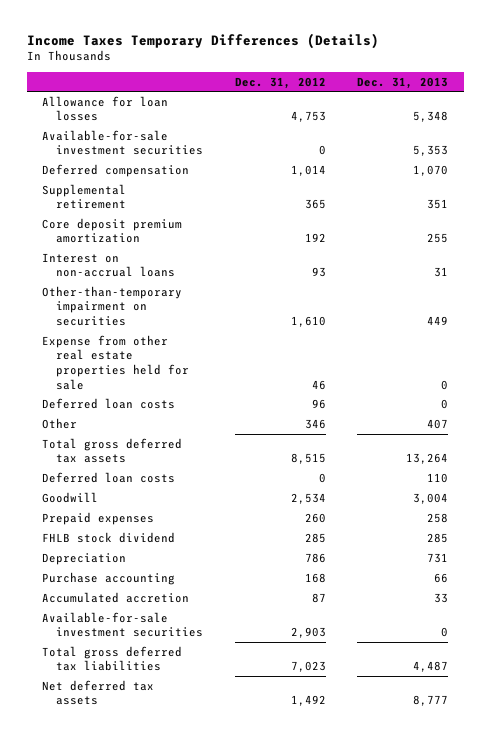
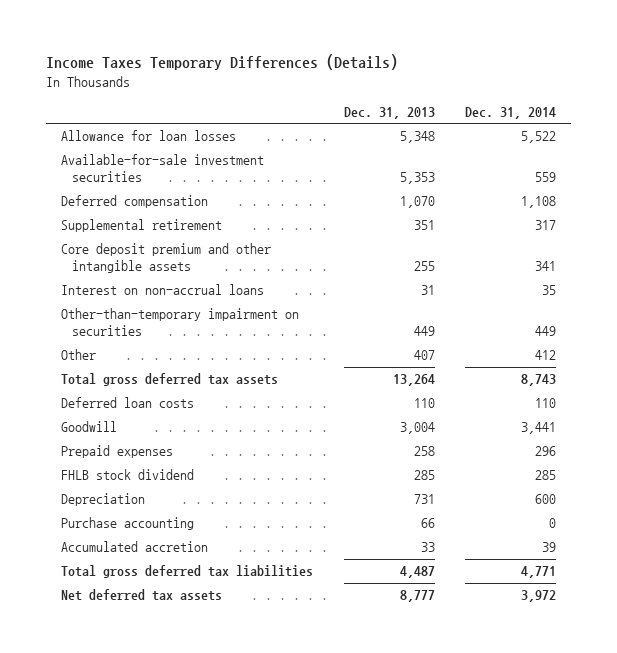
[234,76,326,89] Dec. 31, 2012 -> none
none -> [465,106,557,119] Dec. 31, 2014
[42,217,183,244] Core deposit premium amortization -> [61,243,272,273] Core deposit premium and other intangible assets
[42,334,190,390] Expense from other real estate properties held for sale -> none
[42,397,176,409] Deferred loan costs -> none
[42,611,204,638] Available-for-sale investment securities -> none

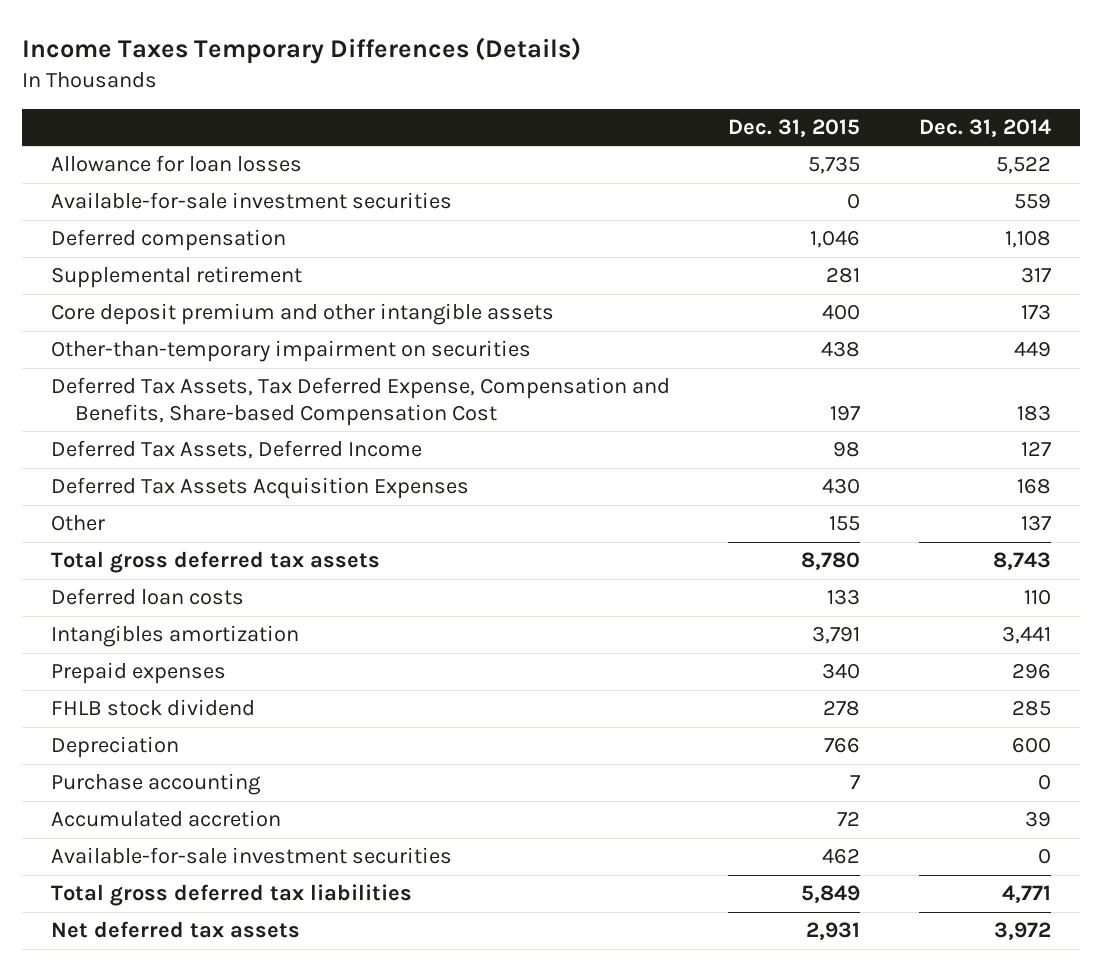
[343,106,435,119] Dec. 31, 2013 -> none
none -> [728,119,861,138] Dec. 31, 2015
[61,284,265,296] Interest on non-accrual loans -> none
[535,260,557,271] 341 -> [1020,304,1051,321] 173
none -> [51,377,671,426] Deferred Tax Assets, Tax Deferred Expense, Compensation and Benefits, Share-based Compensation Cost
none -> [51,440,423,460] Deferred Tax Assets, Deferred Income
none -> [51,477,470,500] Deferred Tax Assets Acquisition Expenses
[535,350,557,361] 412 -> [1020,515,1051,532] 137
[61,421,118,433] Goodwill -> [51,625,300,648] Intangibles amortization
none -> [51,847,453,865] Available-for-sale investment securities

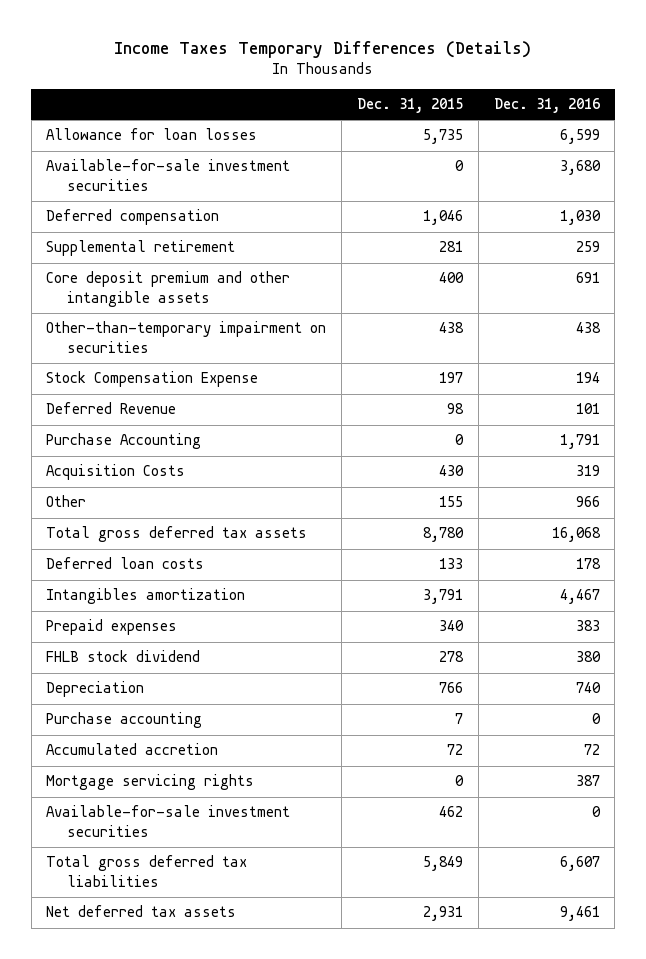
[918,119,1051,138] Dec. 31, 2014 -> none
none -> [493,98,600,114] Dec. 31, 2016
[51,377,671,426] Deferred Tax Assets, Tax Deferred Expense, Compensation and Benefits, Share-based Compensation Cost -> [46,371,259,388] Stock Compensation Expense
[51,440,423,460] Deferred Tax Assets, Deferred Income -> [46,402,177,415] Deferred Revenue
none -> [46,433,202,450] Purchase Accounting
[51,477,470,500] Deferred Tax Assets Acquisition Expenses -> [46,464,186,481] Acquisition Costs
none -> [46,774,255,791] Mortgage servicing rights

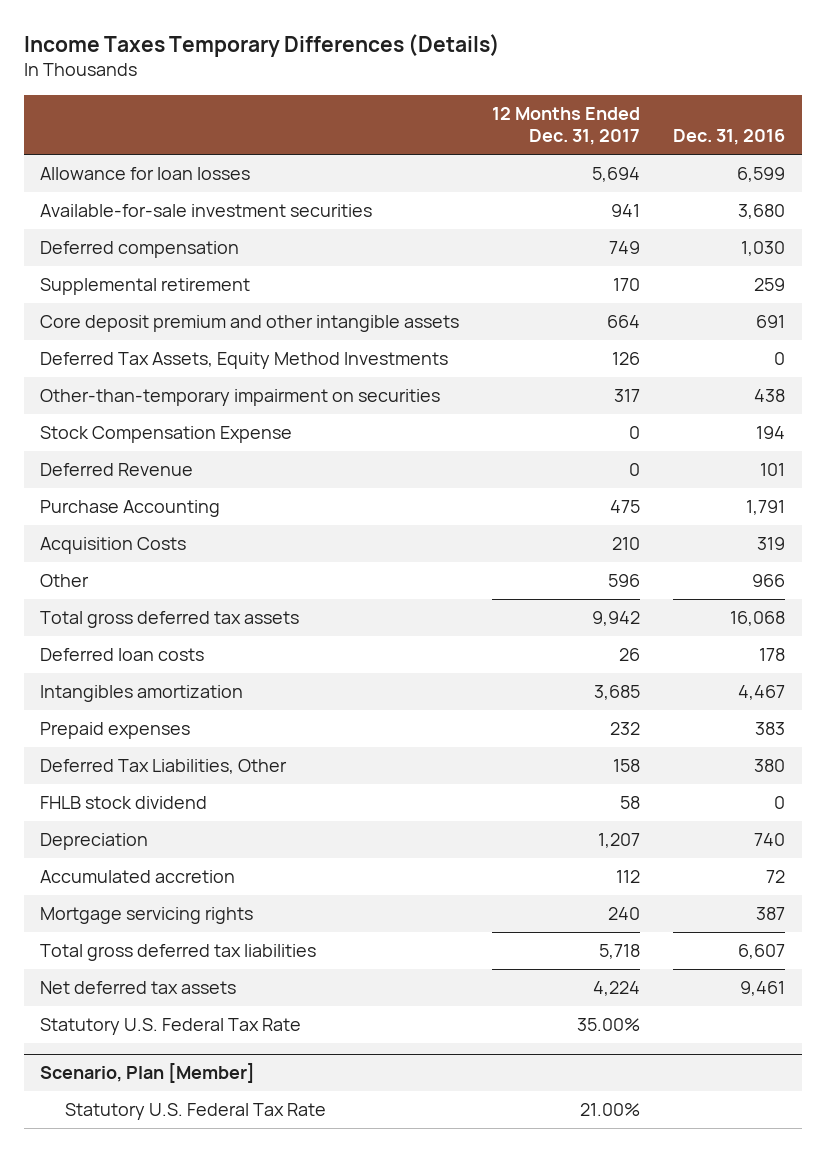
[356,98,463,114] Dec. 31, 2015 -> none
none -> [492,106,641,146] 12 Months Ended Dec. 31, 2017
none -> [40,352,449,370] Deferred Tax Assets, Equity Method Investments
none -> [40,759,288,775] Deferred Tax Liabilities, Other
[575,651,601,663] 380 -> [774,796,786,810] 0
[46,712,203,729] Purchase accounting -> none
[46,805,291,837] Available-for-sale investment securities -> none
none -> [40,1018,302,1036] Statutory U.S. Federal Tax Rate
none -> [40,1063,256,1084] Scenario, Plan [Member]
none -> [65,1103,327,1121] Statutory U.S. Federal Tax Rate

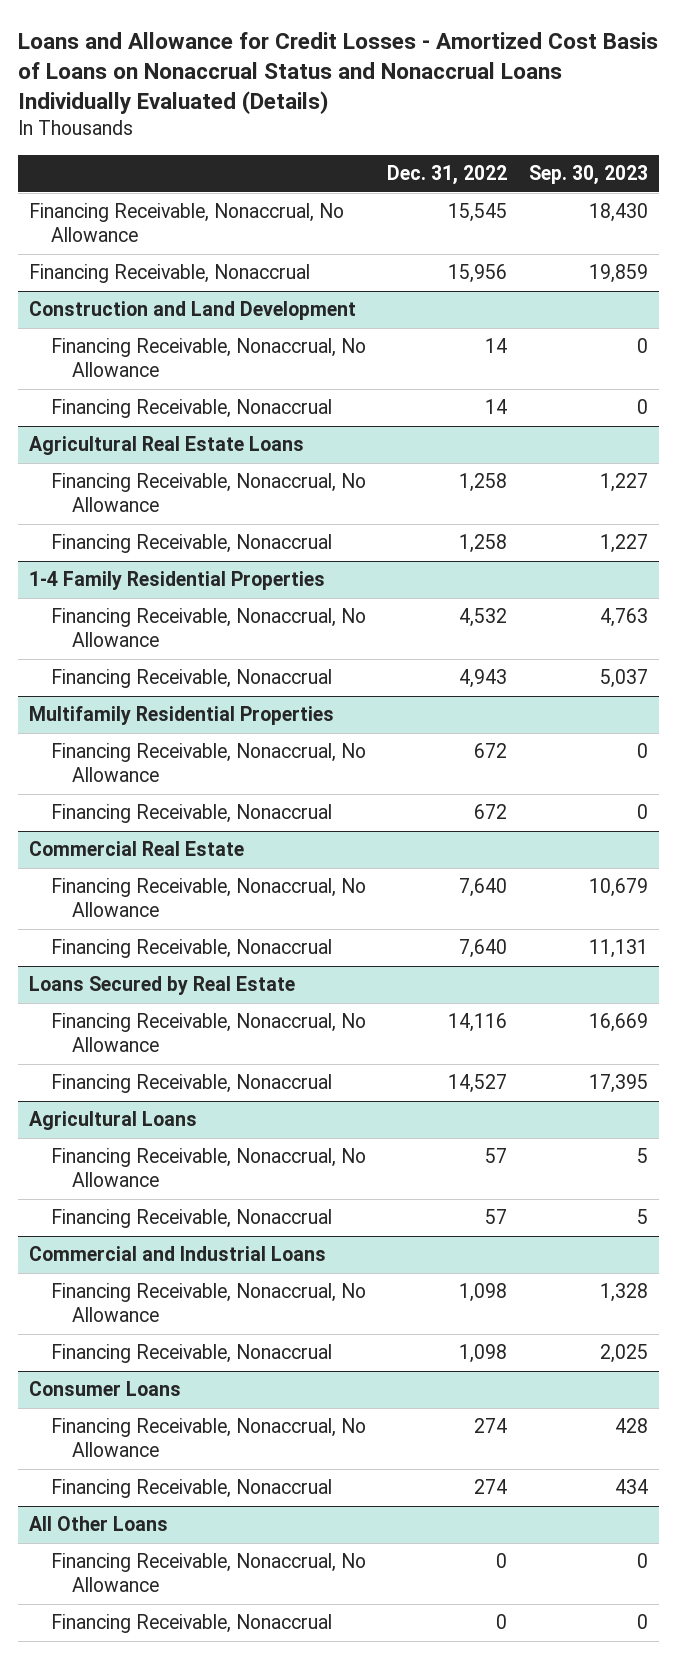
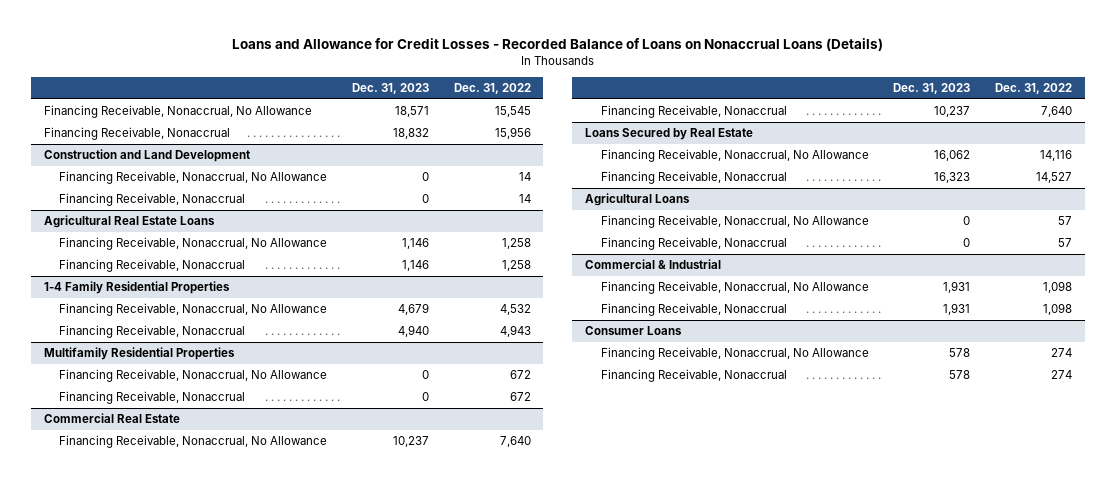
[18,31,659,115] Loans and Allowance for Credit Losses - Amortized Cost Basis of Loans on Nonaccrual Status and Nonaccrual Loans Individually Evaluated (Details) -> [231,38,883,52] Loans and Allowance for Credit Losses - Recorded Balance of Loans on Nonaccrual Loans (Details)
[529,165,649,186] Sep. 30, 2023 -> none
none -> [352,82,430,94] Dec. 31, 2023
[29,1246,327,1262] Commercial and Industrial Loans -> [584,259,721,270] Commercial & Industrial
[29,1516,169,1532] All Other Loans -> none
[50,1553,366,1593] Financing Receivable, Nonaccrual, No Allowance -> none
[50,1614,332,1634] Financing Receivable, Nonaccrual -> none

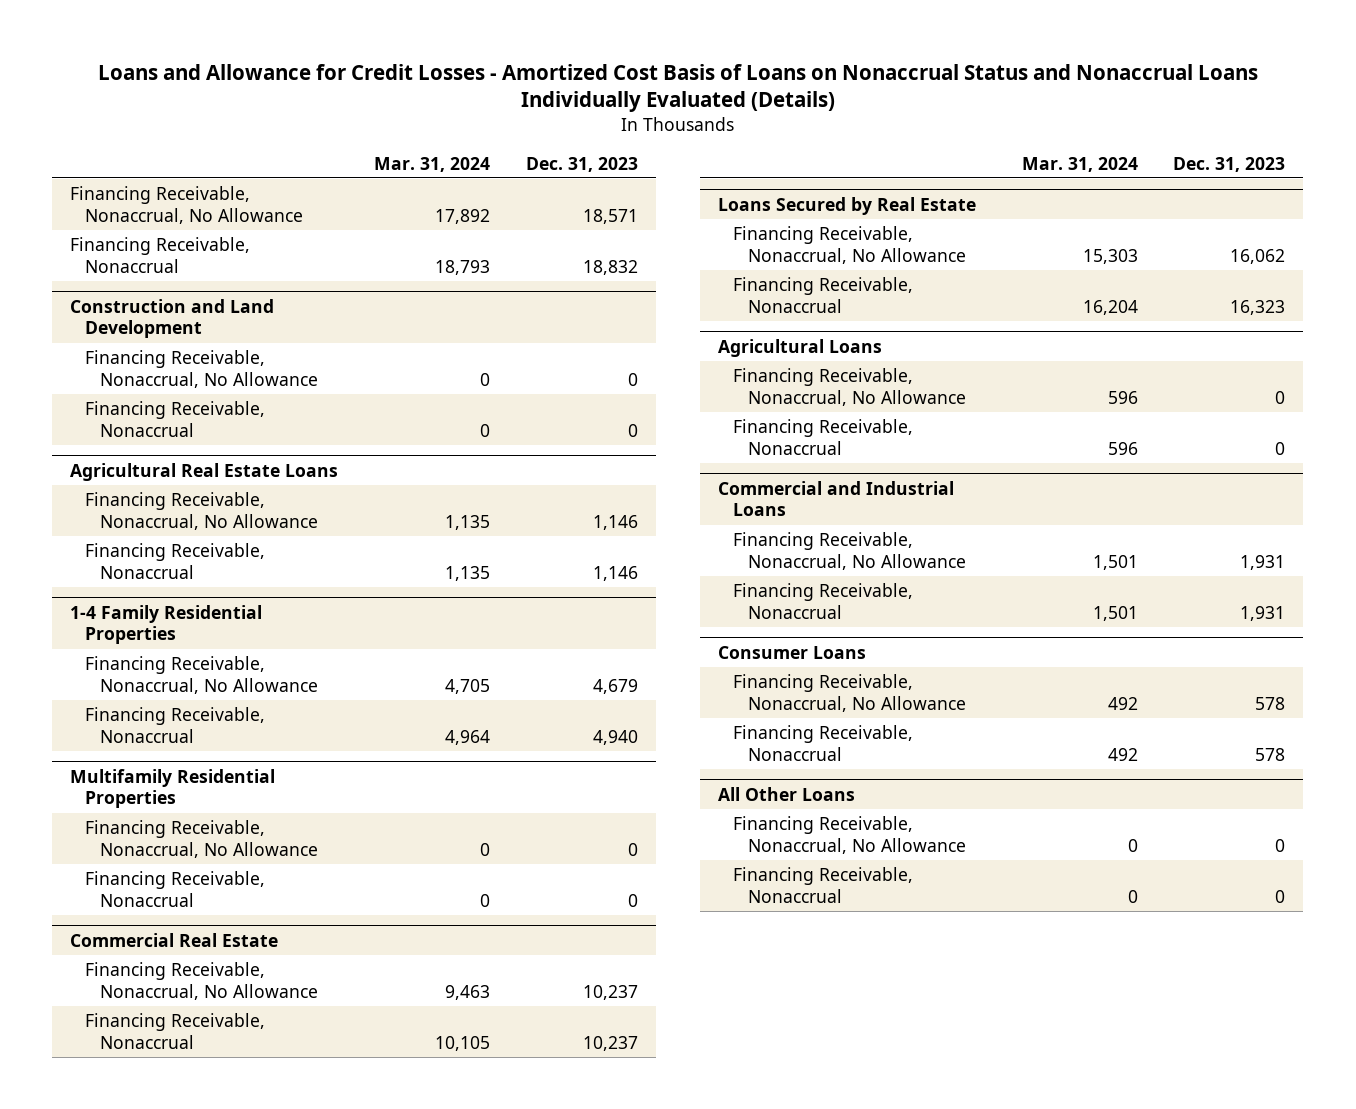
[231,38,883,52] Loans and Allowance for Credit Losses - Recorded Balance of Loans on Nonaccrual Loans (Details) -> [97,63,1258,113] Loans and Allowance for Credit Losses - Amortized Cost Basis of Loans on Nonaccrual Status and Nonaccrual Loans Individually Evaluated (Details)
[454,82,532,94] Dec. 31, 2022 -> none
none -> [374,156,491,172] Mar. 31, 2024
[584,259,721,270] Commercial & Industrial -> [717,480,954,517] Commercial and Industrial Loans
none -> [717,786,855,801] All Other Loans
none -> [732,815,966,854] Financing Receivable, Nonaccrual, No Allowance
none -> [732,866,913,903] Financing Receivable, Nonaccrual

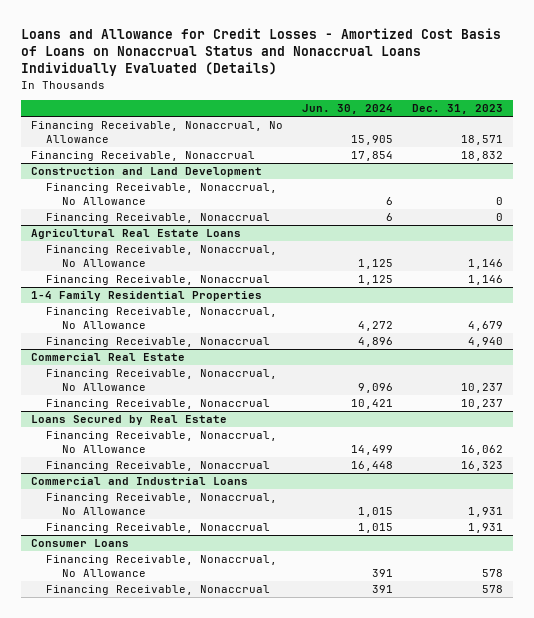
[374,156,491,172] Mar. 31, 2024 -> none
none -> [302,104,394,115] Jun. 30, 2024
[70,768,276,809] Multifamily Residential Properties -> none
[85,819,319,858] Financing Receivable, Nonaccrual, No Allowance -> none
[85,870,266,907] Financing Receivable, Nonaccrual -> none
[717,338,882,357] Agricultural Loans -> none
[732,367,966,406] Financing Receivable, Nonaccrual, No Allowance -> none
[732,418,913,455] Financing Receivable, Nonaccrual -> none
[717,786,855,801] All Other Loans -> none
[732,815,966,854] Financing Receivable, Nonaccrual, No Allowance -> none
[732,866,913,903] Financing Receivable, Nonaccrual -> none

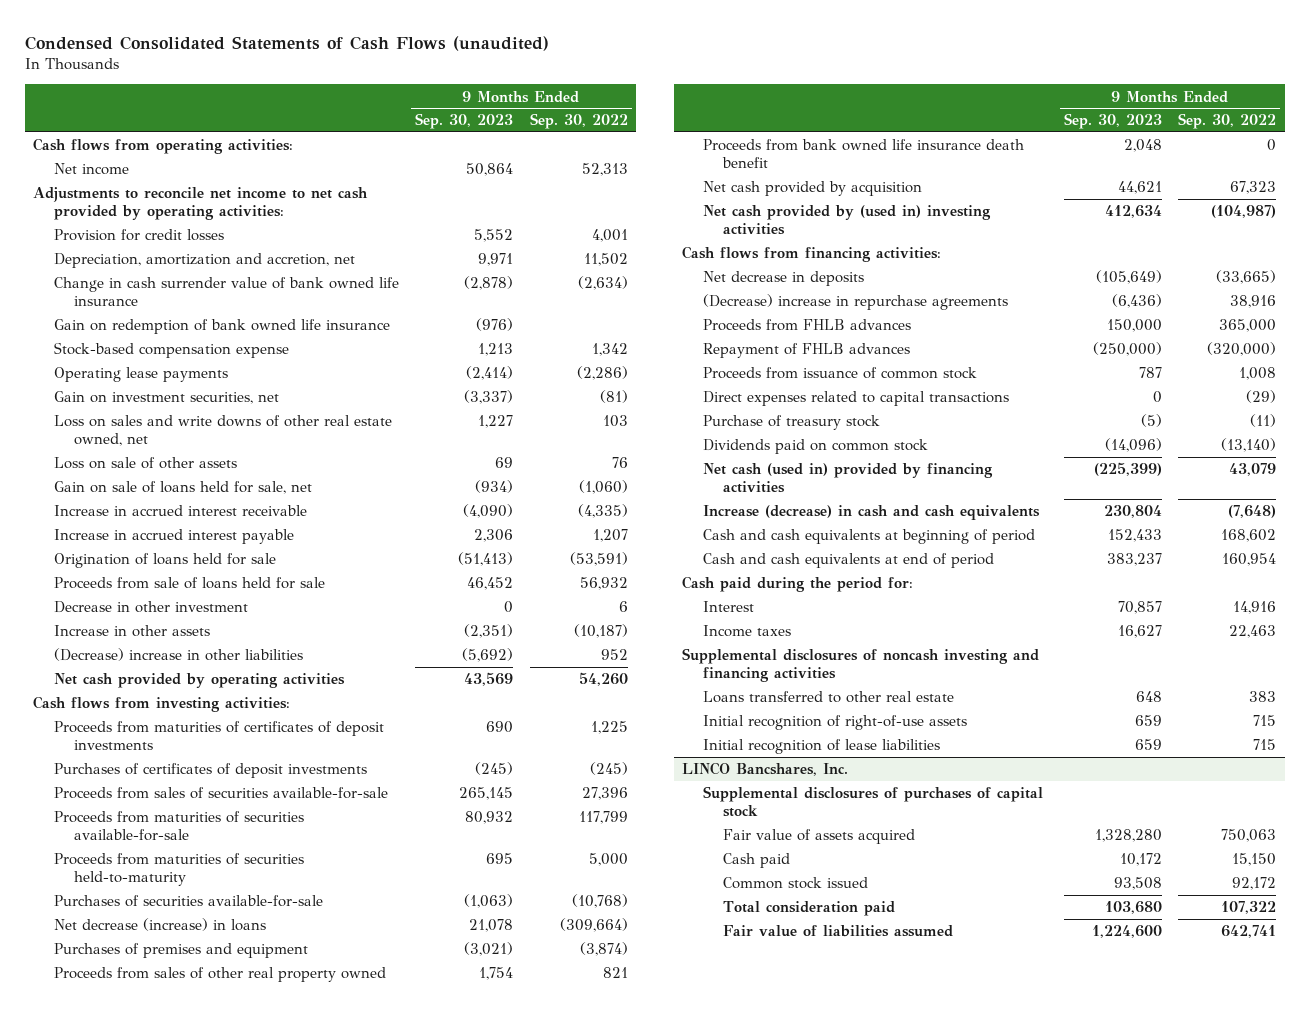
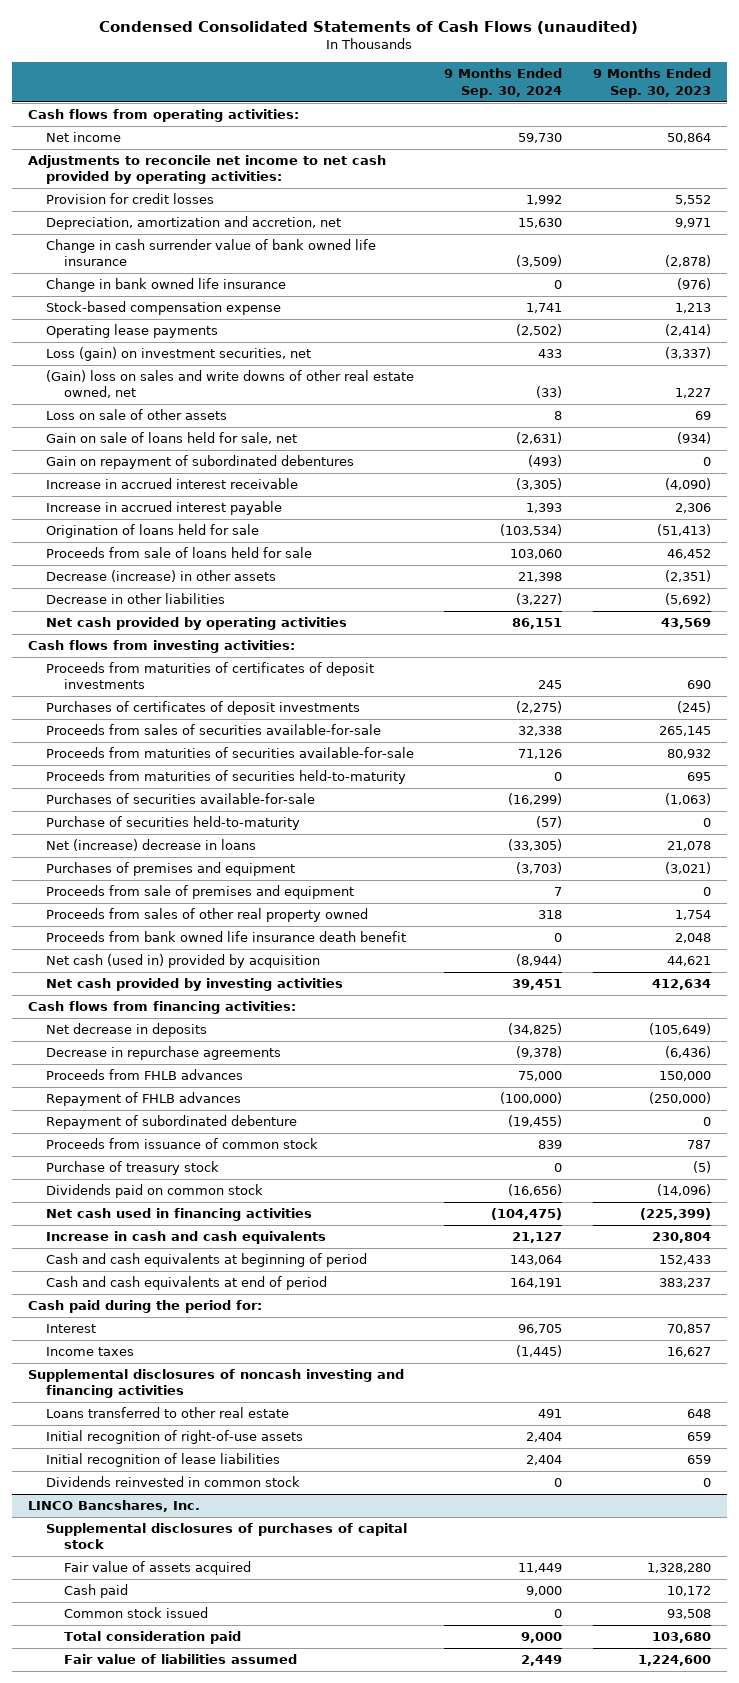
[529,113,628,130] Sep. 30, 2022 -> none
none -> [444,68,563,98] 9 Months Ended Sep. 30, 2024
[53,319,390,335] Gain on redemption of bank owned life insurance -> [45,278,286,293] Change in bank owned life insurance
[53,391,279,405] Gain on investment securities, net -> [45,347,311,362] Loss (gain) on investment securities, net
[53,415,392,447] Loss on sales and write downs of other real estate owned, net -> [45,370,414,399] (Gain) loss on sales and write downs of other real estate owned, net
none -> [45,455,354,470] Gain on repayment of subordinated debentures
[53,601,248,614] Decrease in other investment -> none
[53,625,210,638] Increase in other assets -> [45,570,276,583] Decrease (increase) in other assets
[53,648,303,662] (Decrease) increase in other liabilities -> [45,593,225,605] Decrease in other liabilities
none -> [45,816,300,831] Purchase of securities held-to-maturity
[53,918,266,932] Net decrease (increase) in loans -> [45,839,256,852] Net (increase) decrease in loans
none -> [45,885,354,900] Proceeds from sale of premises and equipment
[702,181,922,197] Net cash provided by acquisition -> [45,954,320,969] Net cash (used in) provided by acquisition
[702,205,991,236] Net cash provided by (used in) investing activities -> [45,978,343,992] Net cash provided by investing activities
[702,294,1008,311] (Decrease) increase in repurchase agreements -> [45,1046,281,1061] Decrease in repurchase agreements
none -> [45,1115,297,1130] Repayment of subordinated debenture
[702,391,1009,407] Direct expenses related to capital transactions -> none
[702,463,993,494] Net cash (used in) provided by financing activities -> [45,1208,312,1222] Net cash used in financing activities
[702,505,1040,521] Increase (decrease) in cash and cash equivalents -> [45,1231,326,1245] Increase in cash and cash equivalents
none -> [45,1476,300,1488] Dividends reinvested in common stock

